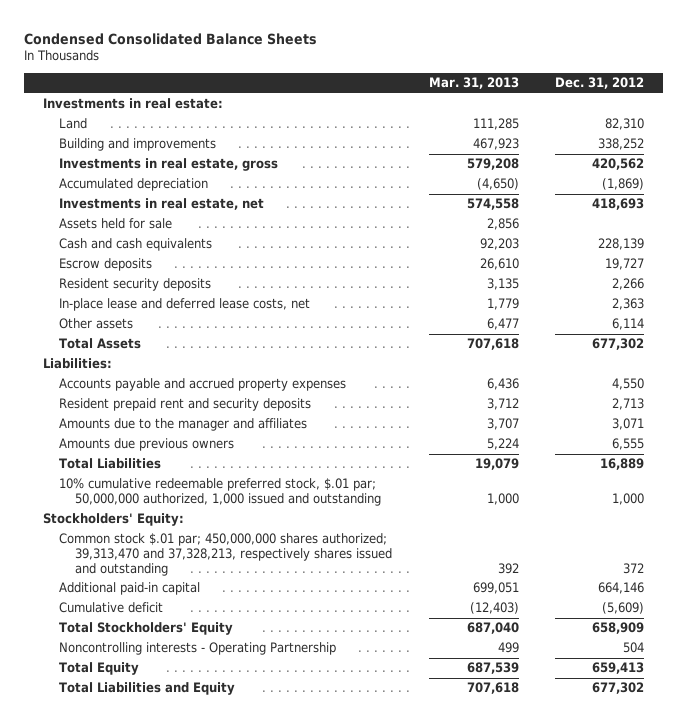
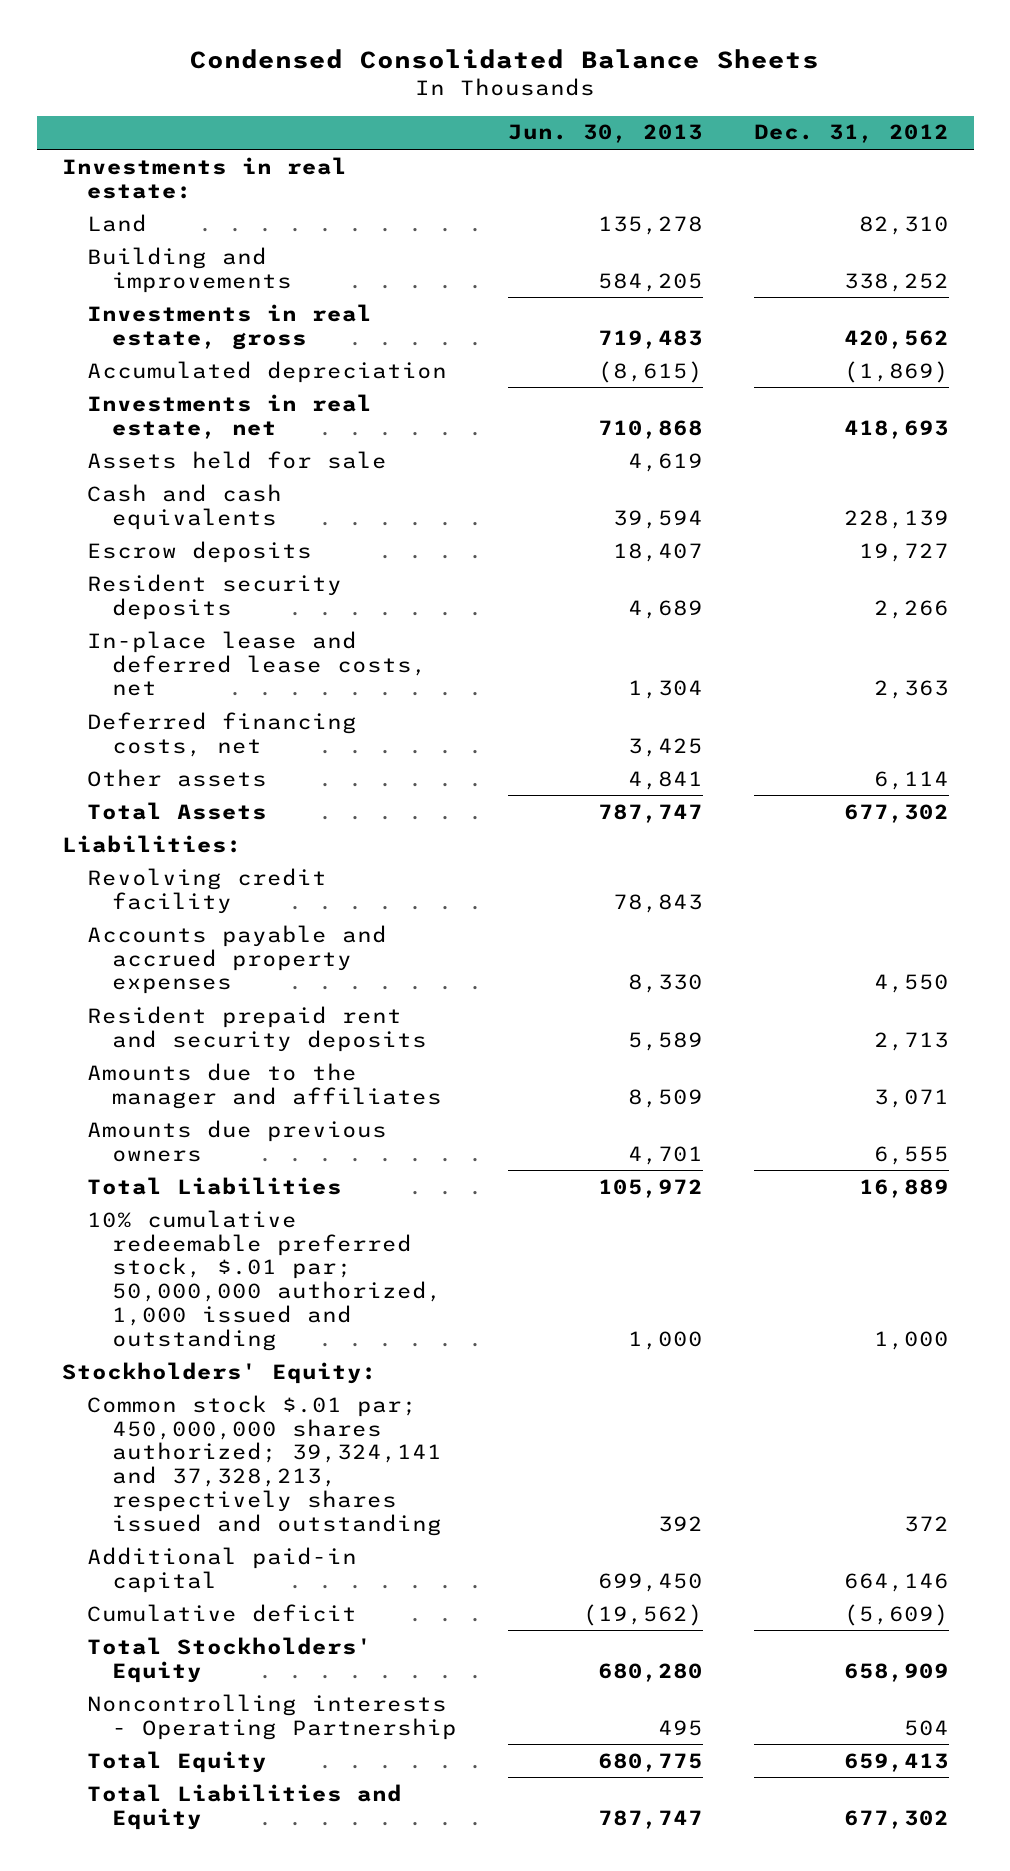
[428,77,519,90] Mar. 31, 2013 -> none
none -> [507,124,703,144] Jun. 30, 2013
none -> [87,711,358,757] Deferred financing costs, net
none -> [87,867,328,914] Revolving credit facility
[58,533,392,576] Common stock $.01 par; 450,000,000 shares authorized; 39,313,470 and 37,328,213, respectively shares issued and outstanding -> [87,1394,443,1536] Common stock $.01 par; 450,000,000 shares authorized; 39,324,141 and 37,328,213, respectively shares issued and outstanding

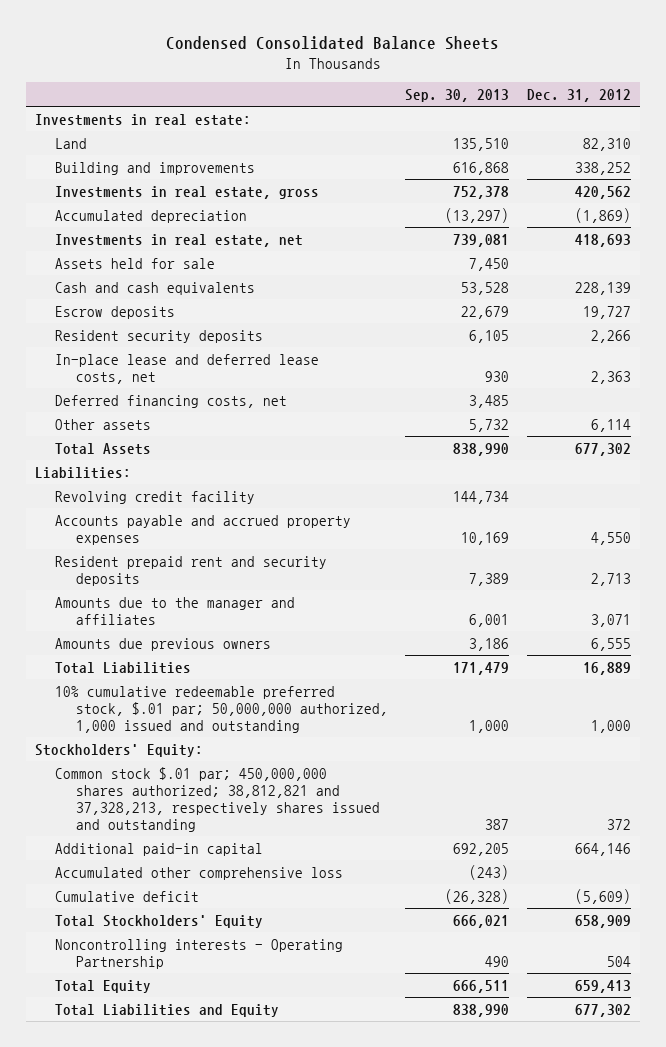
[507,124,703,144] Jun. 30, 2013 -> none
none -> [405,88,510,102] Sep. 30, 2013
[87,1394,443,1536] Common stock $.01 par; 450,000,000 shares authorized; 39,324,141 and 37,328,213, respectively shares issued and outstanding -> [55,766,380,832] Common stock $.01 par; 450,000,000 shares authorized; 38,812,821 and 37,328,213, respectively shares issued and outstanding
none -> [55,866,344,880] Accumulated other comprehensive loss

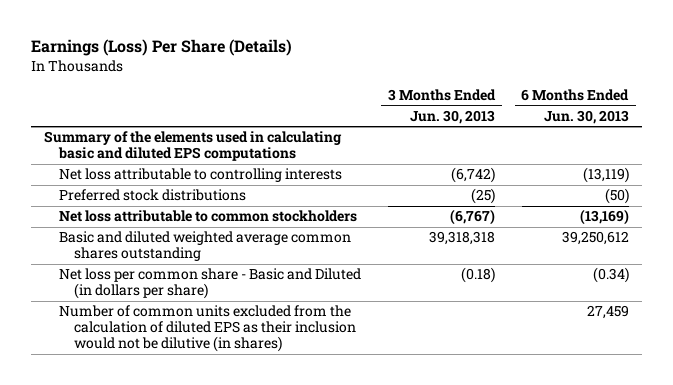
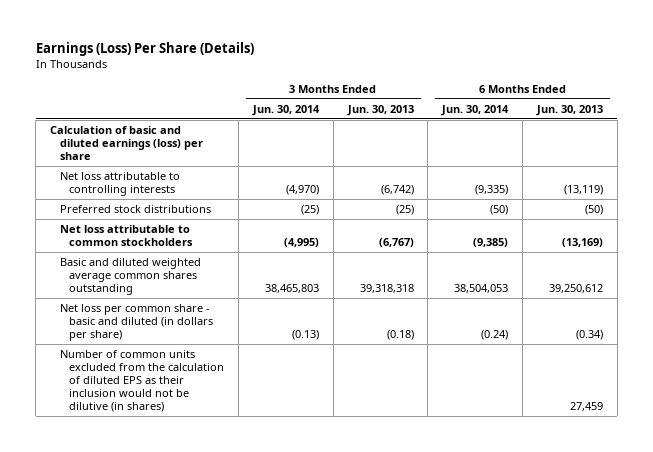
none -> [251,104,320,116] Jun. 30, 2014
none -> [441,104,510,116] Jun. 30, 2014
[44,131,343,162] Summary of the elements used in calculating basic and diluted EPS computations -> [49,125,203,161] Calculation of basic and diluted earnings (loss) per share
[59,268,362,300] Net loss per common share - Basic and Diluted (in dollars per share) -> [59,303,214,342] Net loss per common share - basic and diluted (in dollars per share)

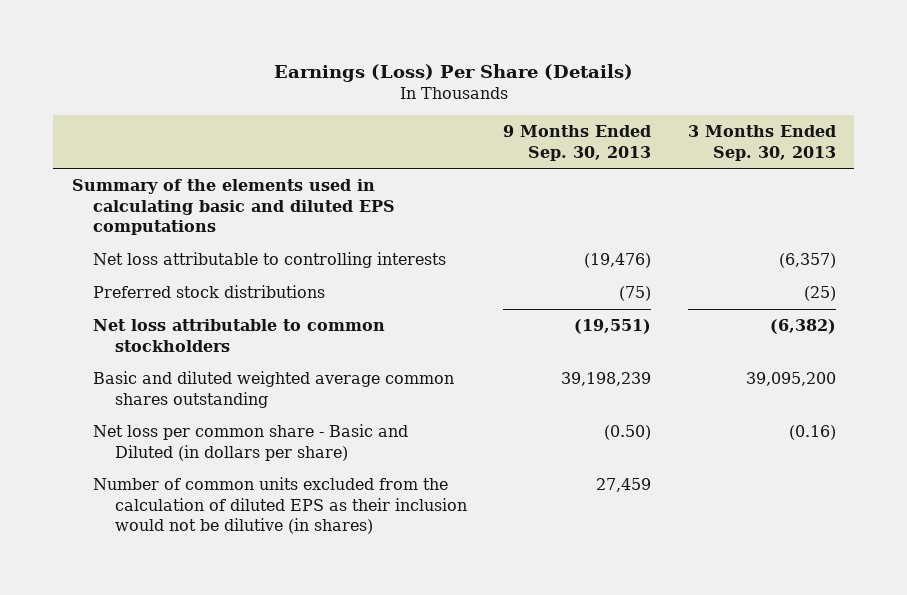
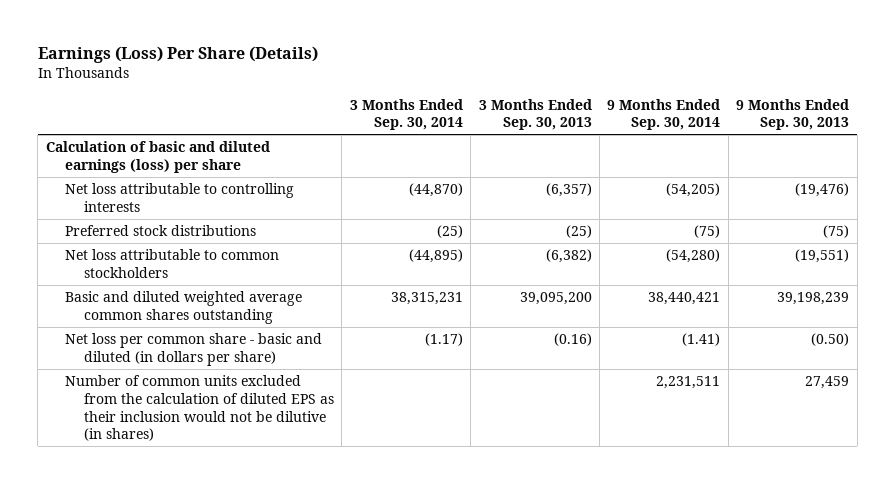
none -> [349,98,463,131] 3 Months Ended Sep. 30, 2014
none -> [607,98,721,131] 9 Months Ended Sep. 30, 2014
[71,179,396,236] Summary of the elements used in calculating basic and diluted EPS computations -> [45,141,270,173] Calculation of basic and diluted earnings (loss) per share
[93,424,409,461] Net loss per common share - Basic and Diluted (in dollars per share) -> [64,333,322,366] Net loss per common share - basic and diluted (in dollars per share)

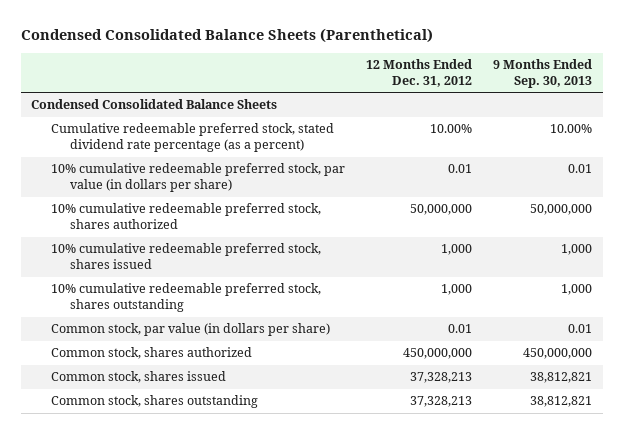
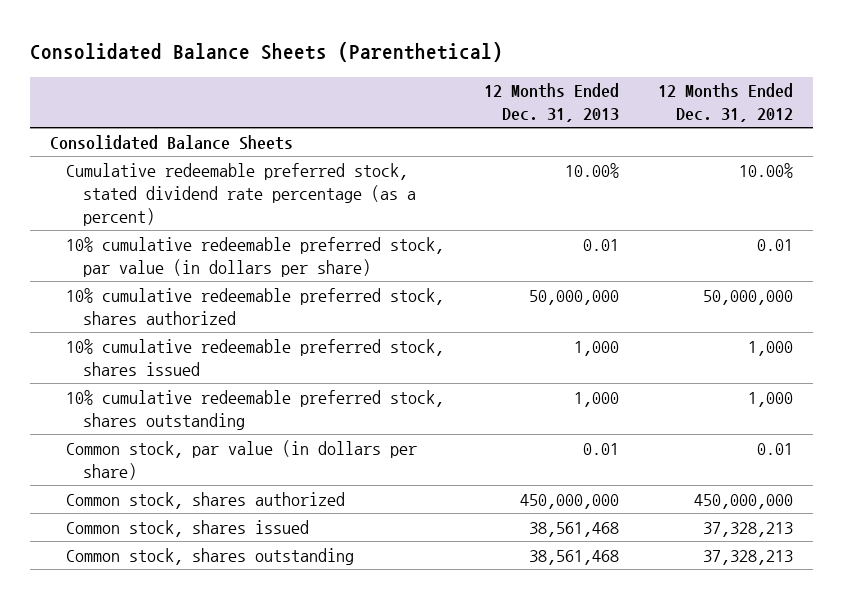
[20,28,433,44] Condensed Consolidated Balance Sheets (Parenthetical) -> [30,42,504,63] Consolidated Balance Sheets (Parenthetical)
[492,59,592,88] 9 Months Ended Sep. 30, 2013 -> none
none -> [483,83,619,123] 12 Months Ended Dec. 31, 2013
[31,99,278,110] Condensed Consolidated Balance Sheets -> [50,134,294,150] Consolidated Balance Sheets

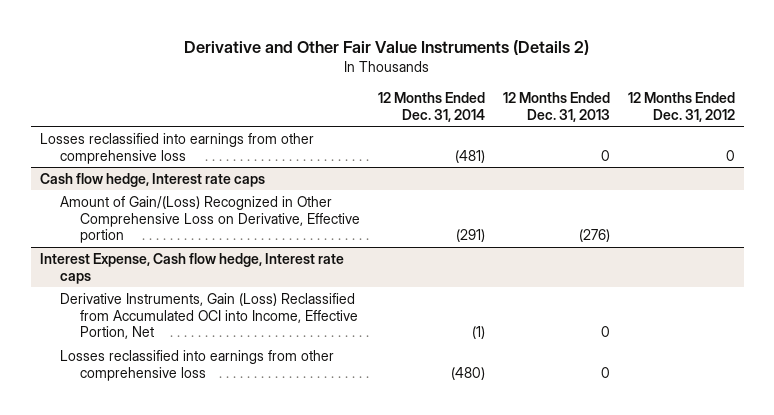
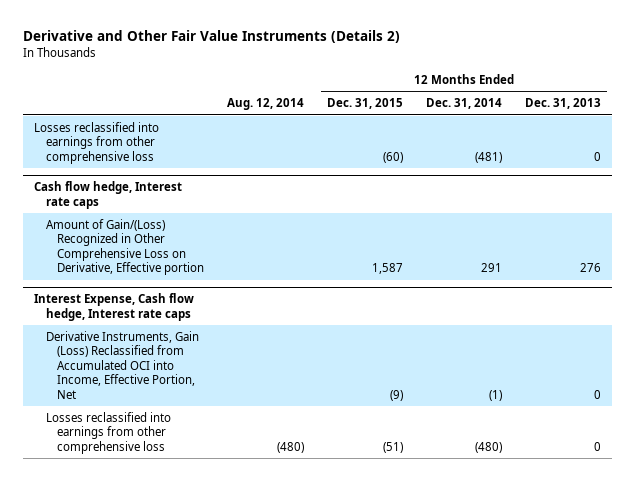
[627,91,735,122] 12 Months Ended Dec. 31, 2012 -> none
none -> [226,98,304,111] Aug. 12, 2014
none -> [326,98,403,110] Dec. 31, 2015
[455,229,485,243] (291) -> [480,263,502,273] 291
[578,229,610,243] (276) -> [579,263,601,273] 276

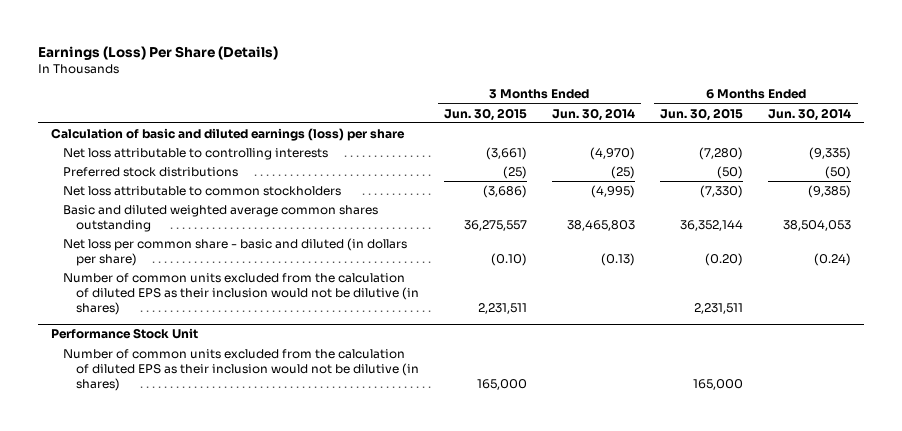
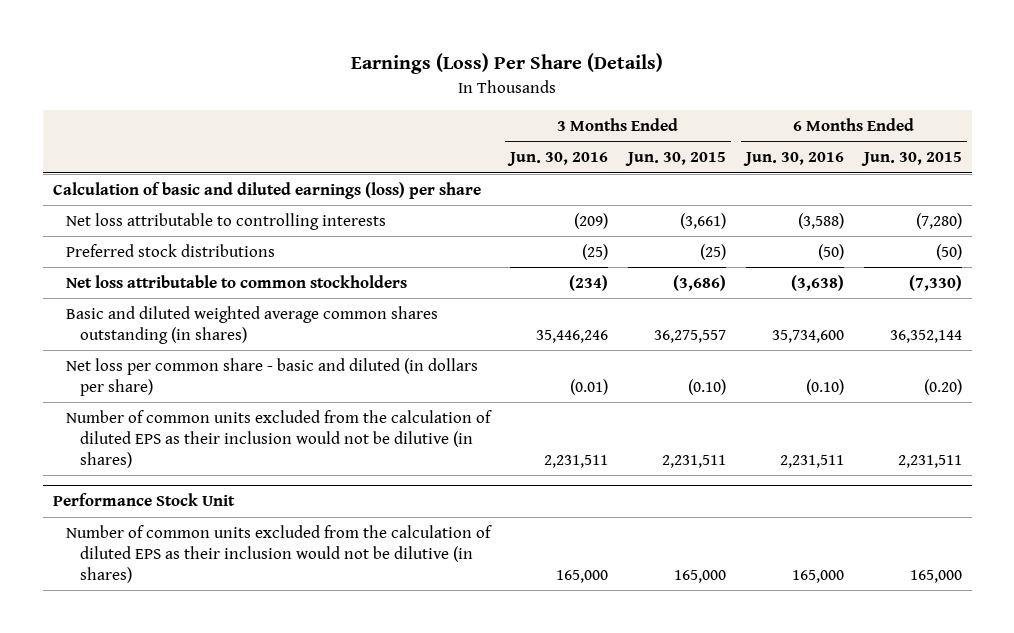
[551,107,635,121] Jun. 30, 2014 -> none
[768,107,852,121] Jun. 30, 2014 -> none
none -> [507,152,609,167] Jun. 30, 2016
none -> [742,152,844,167] Jun. 30, 2016
[63,204,379,233] Basic and diluted weighted average common shares outstanding -> [66,306,439,344] Basic and diluted weighted average common shares outstanding (in shares)

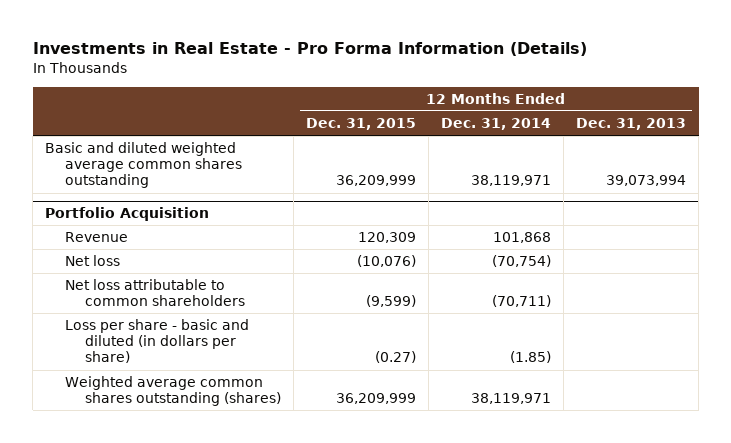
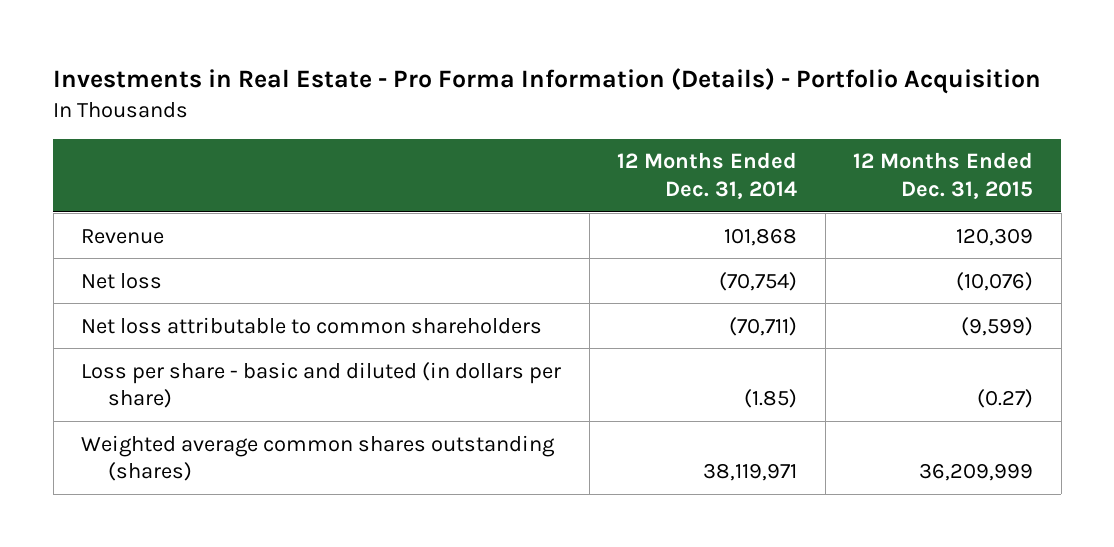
[32,42,587,57] Investments in Real Estate - Pro Forma Information (Details) -> [53,68,1042,95] Investments in Real Estate - Pro Forma Information (Details) - Portfolio Acquisition
[576,118,687,131] Dec. 31, 2013 -> none
[45,142,242,189] Basic and diluted weighted average common shares outstanding -> none
[45,207,210,222] Portfolio Acquisition -> none

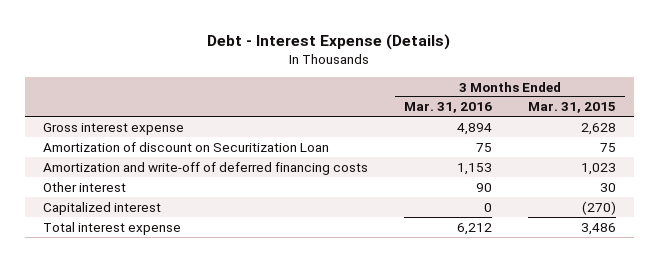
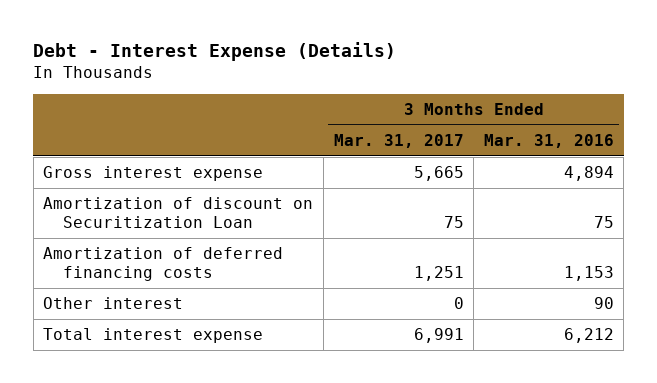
[527,102,616,114] Mar. 31, 2015 -> none
none -> [333,133,464,148] Mar. 31, 2017
[42,161,368,175] Amortization and write-off of deferred financing costs -> [43,247,284,282] Amortization of deferred financing costs
[42,201,161,215] Capitalized interest -> none

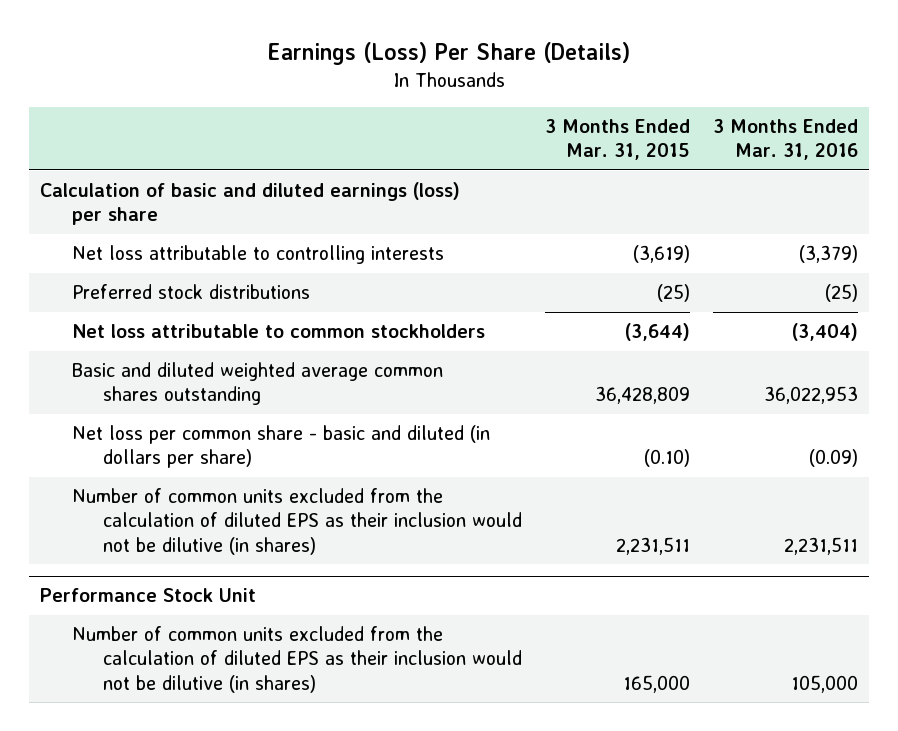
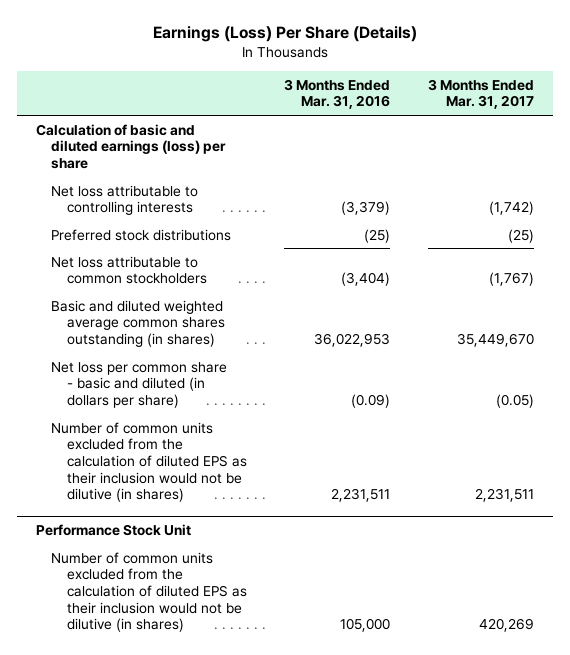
[544,118,690,161] 3 Months Ended Mar. 31, 2015 -> none
none -> [428,78,535,110] 3 Months Ended Mar. 31, 2017
[71,362,443,406] Basic and diluted weighted average common shares outstanding -> [51,299,225,347] Basic and diluted weighted average common shares outstanding (in shares)

